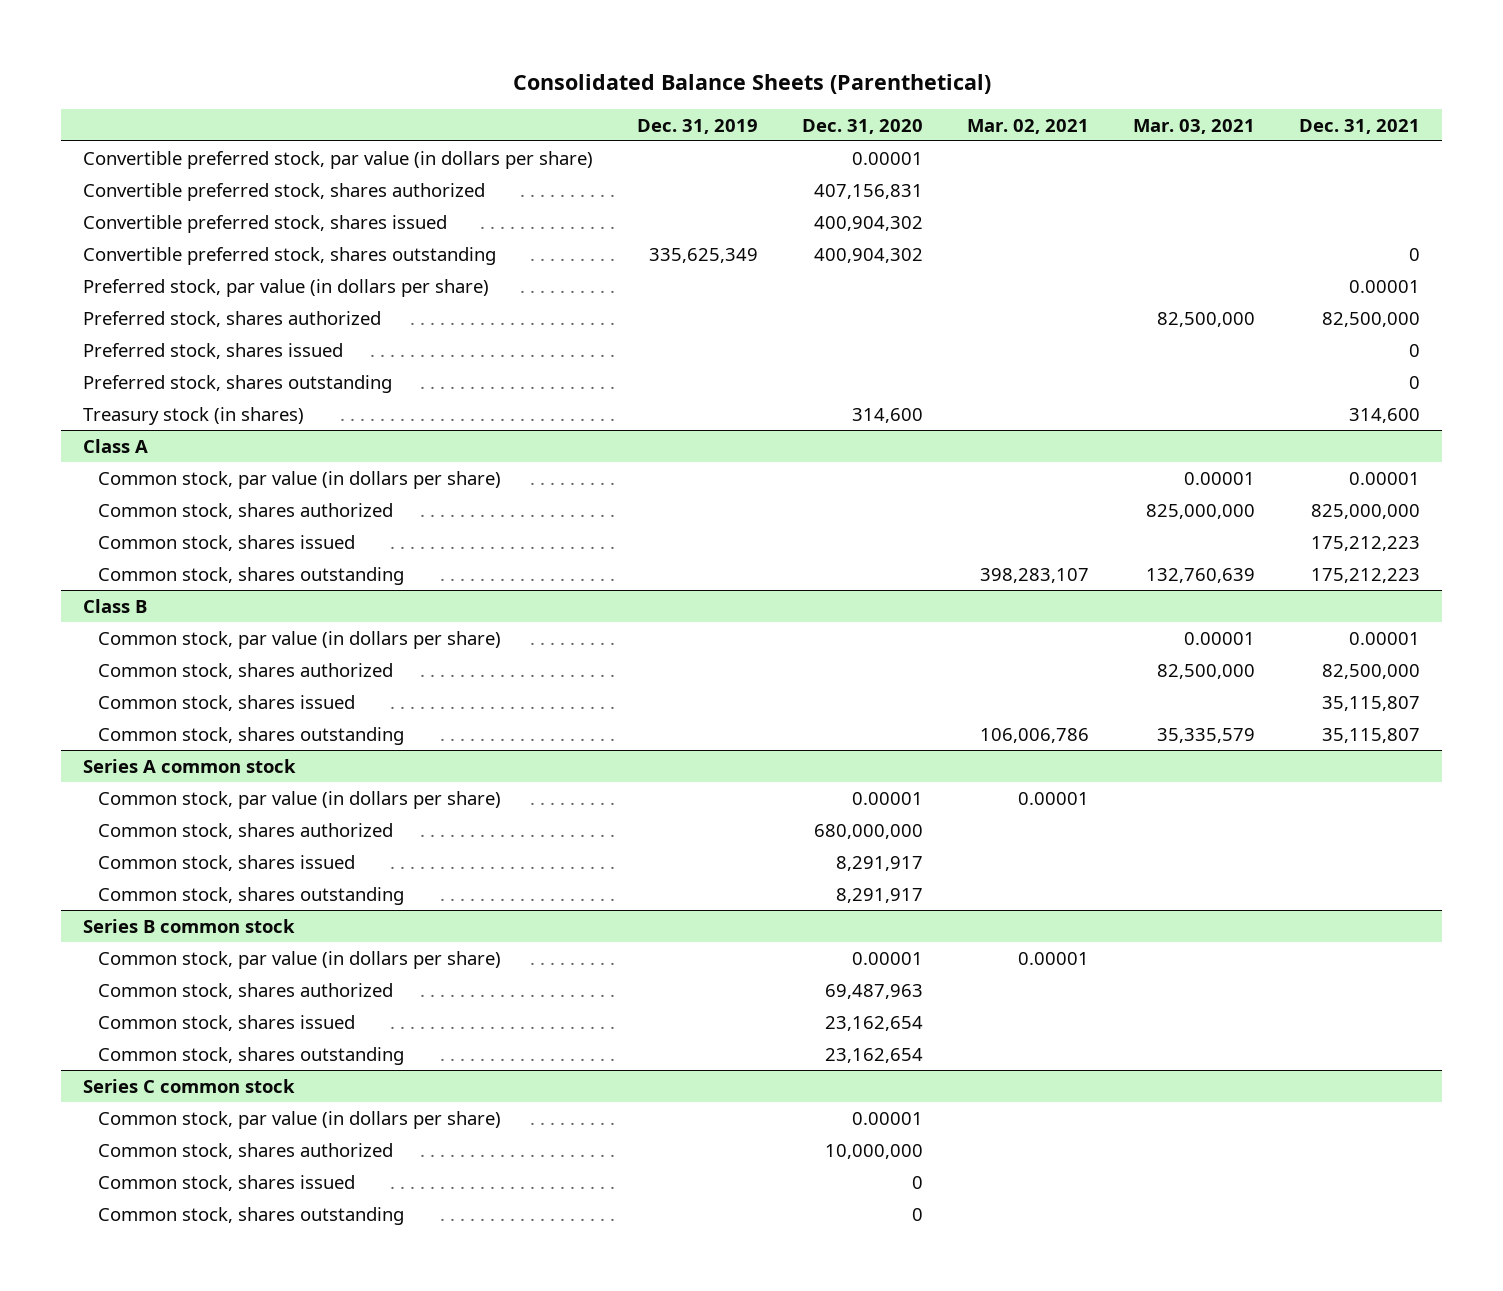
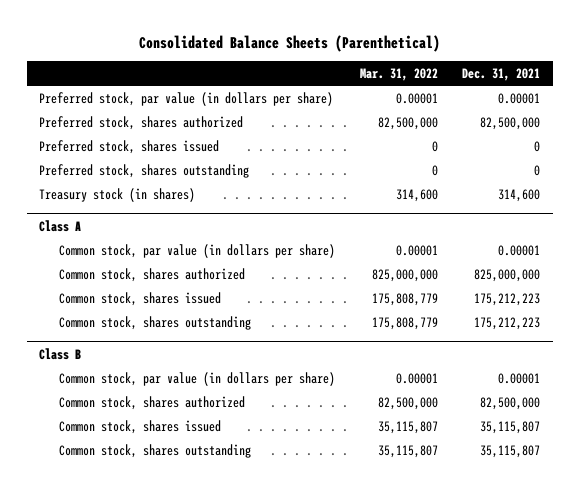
[636,118,758,134] Dec. 31, 2019 -> none
[802,118,924,134] Dec. 31, 2020 -> none
[967,118,1090,134] Mar. 02, 2021 -> none
[1133,118,1256,134] Mar. 03, 2021 -> none
none -> [359,67,438,81] Mar. 31, 2022
[82,150,593,169] Convertible preferred stock, par value (in dollars per share) -> none
[82,182,485,201] Convertible preferred stock, shares authorized -> none
[82,214,447,233] Convertible preferred stock, shares issued -> none
[82,246,496,265] Convertible preferred stock, shares outstanding -> none
[82,758,296,773] Series A common stock -> none
[97,790,501,809] Common stock, par value (in dollars per share) -> none
[97,822,393,839] Common stock, shares authorized -> none
[97,854,355,871] Common stock, shares issued -> none
[97,886,404,905] Common stock, shares outstanding -> none
[82,918,295,933] Series B common stock -> none
[97,950,501,969] Common stock, par value (in dollars per share) -> none
[97,982,393,999] Common stock, shares authorized -> none
[97,1014,355,1031] Common stock, shares issued -> none
[97,1046,404,1065] Common stock, shares outstanding -> none
[82,1078,295,1093] Series C common stock -> none
[97,1110,501,1129] Common stock, par value (in dollars per share) -> none
[97,1142,393,1159] Common stock, shares authorized -> none
[97,1174,355,1191] Common stock, shares issued -> none
[97,1206,404,1225] Common stock, shares outstanding -> none

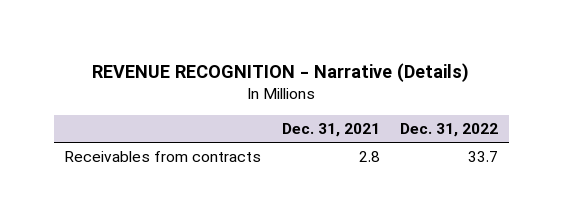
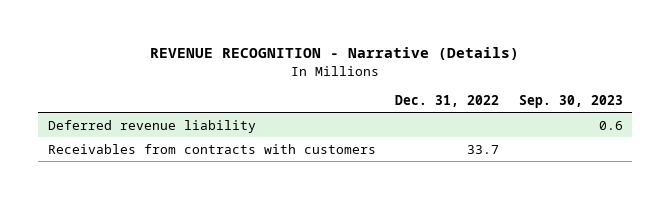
[281,123,380,138] Dec. 31, 2021 -> none
none -> [518,94,623,108] Sep. 30, 2023
none -> [48,119,257,133] Deferred revenue liability
[64,151,262,163] Receivables from contracts -> [48,143,377,154] Receivables from contracts with customers

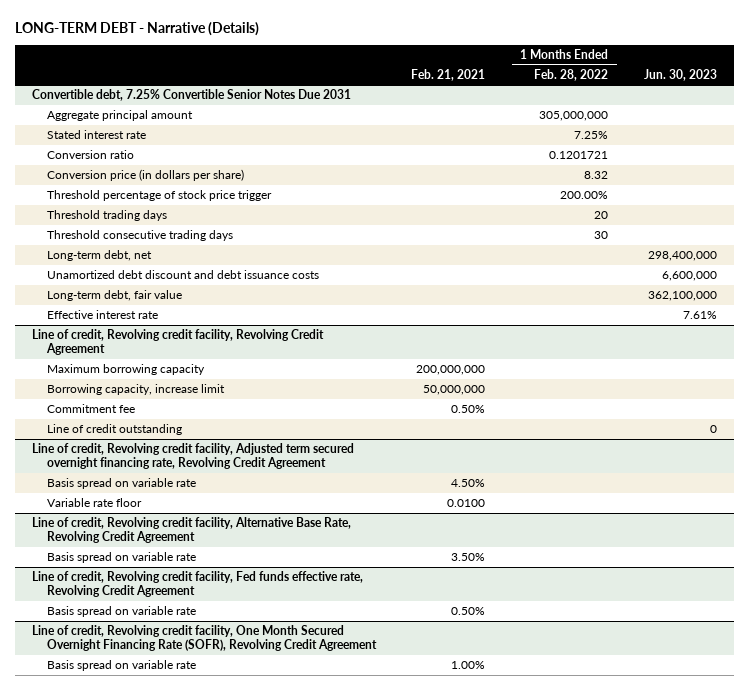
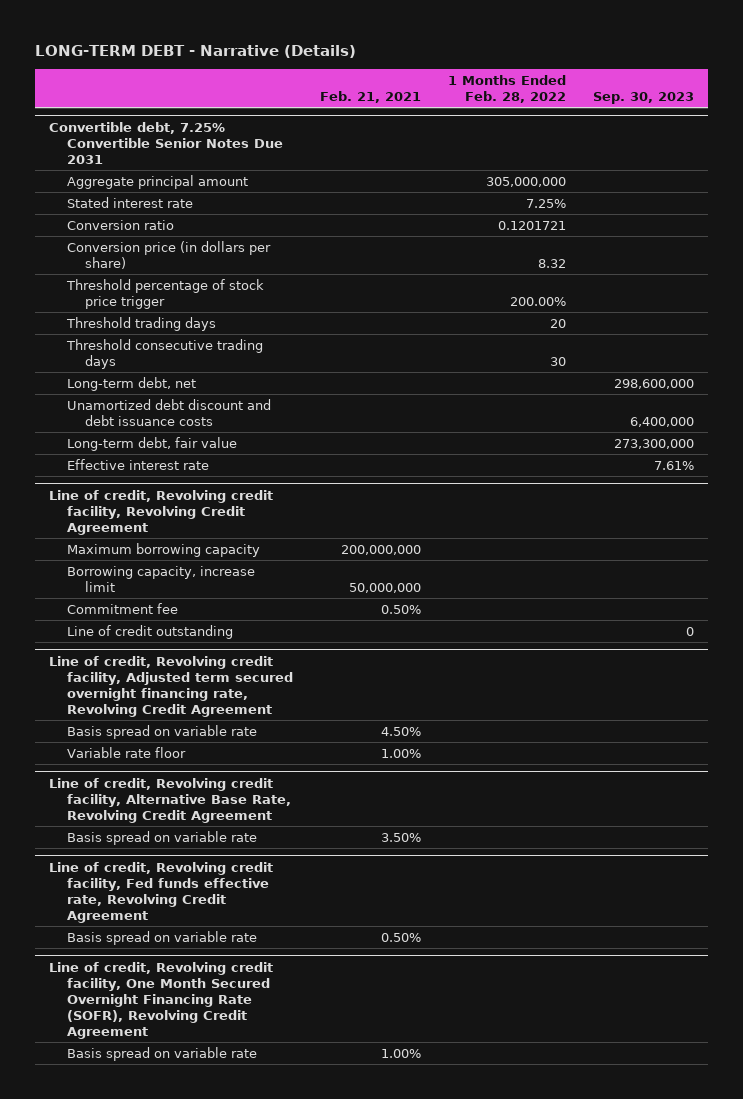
[643,68,717,81] Jun. 30, 2023 -> none
none -> [593,91,695,104] Sep. 30, 2023
[447,499,486,508] 0.0100 -> [381,748,422,758] 1.00%

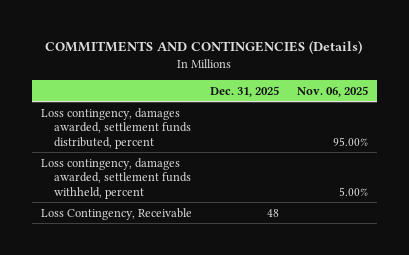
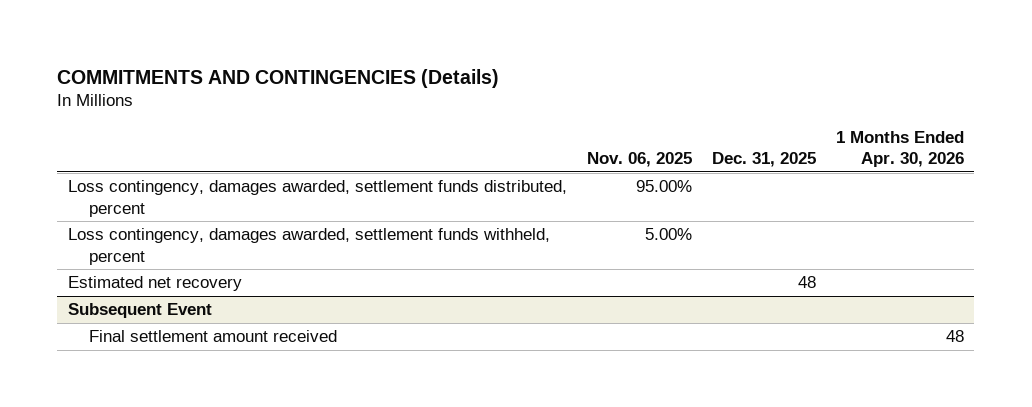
none -> [836,130,965,167] 1 Months Ended Apr. 30, 2026
[40,207,192,220] Loss Contingency, Receivable -> [67,276,242,292] Estimated net recovery
none -> [67,303,212,319] Subsequent Event
none -> [88,330,337,343] Final settlement amount received

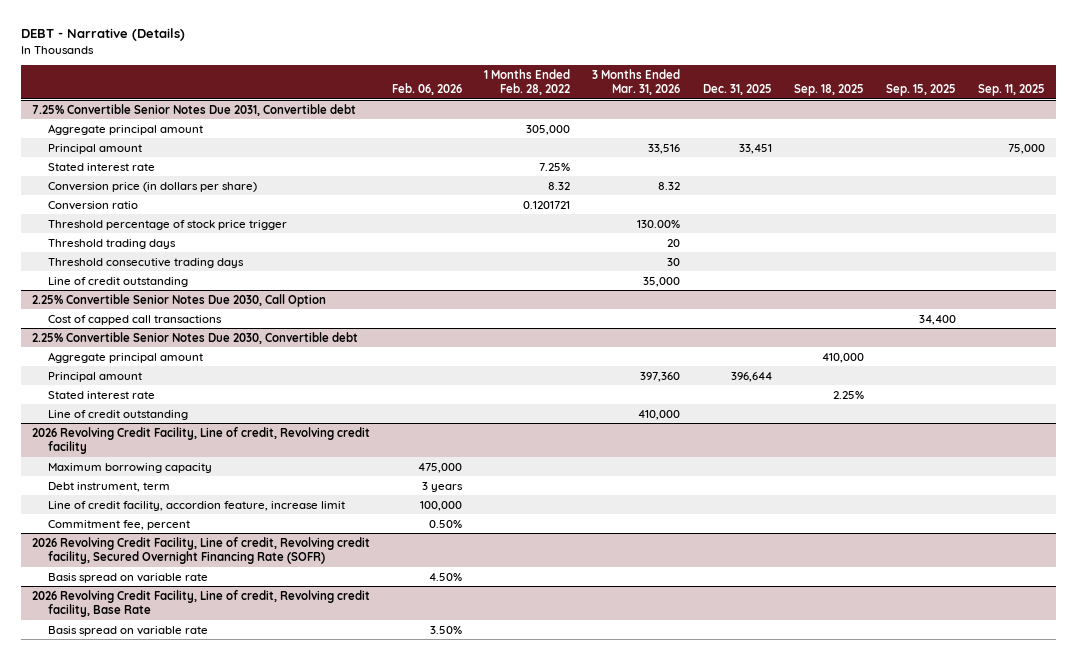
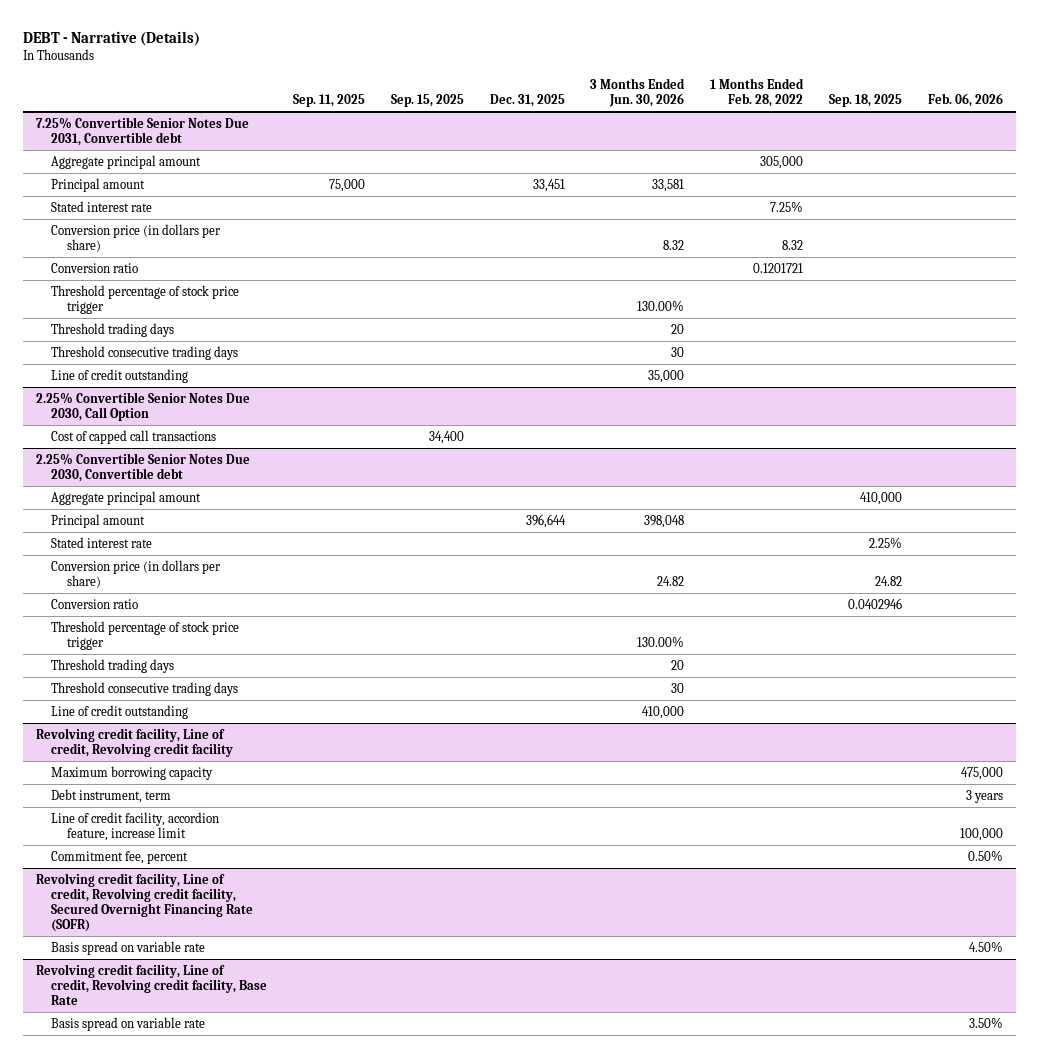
[592,68,681,96] 3 Months Ended Mar. 31, 2026 -> none
none -> [590,78,686,108] 3 Months Ended Jun. 30, 2026
none -> [51,559,222,588] Conversion price (in dollars per share)
none -> [51,598,139,609] Conversion ratio
none -> [51,620,240,650] Threshold percentage of stock price trigger
none -> [51,658,175,673] Threshold trading days
none -> [51,681,239,696] Threshold consecutive trading days
[31,426,370,455] 2026 Revolving Credit Facility, Line of credit, Revolving credit facility -> [35,727,234,757] Revolving credit facility, Line of credit, Revolving credit facility
[31,536,370,565] 2026 Revolving Credit Facility, Line of credit, Revolving credit facility, Secured Overnight Financing Rate (SOFR) -> [35,872,254,932] Revolving credit facility, Line of credit, Revolving credit facility, Secured Overnight Financing Rate (SOFR)
[31,589,370,618] 2026 Revolving Credit Facility, Line of credit, Revolving credit facility, Base Rate -> [35,963,268,1005] Revolving credit facility, Line of credit, Revolving credit facility, Base Rate

